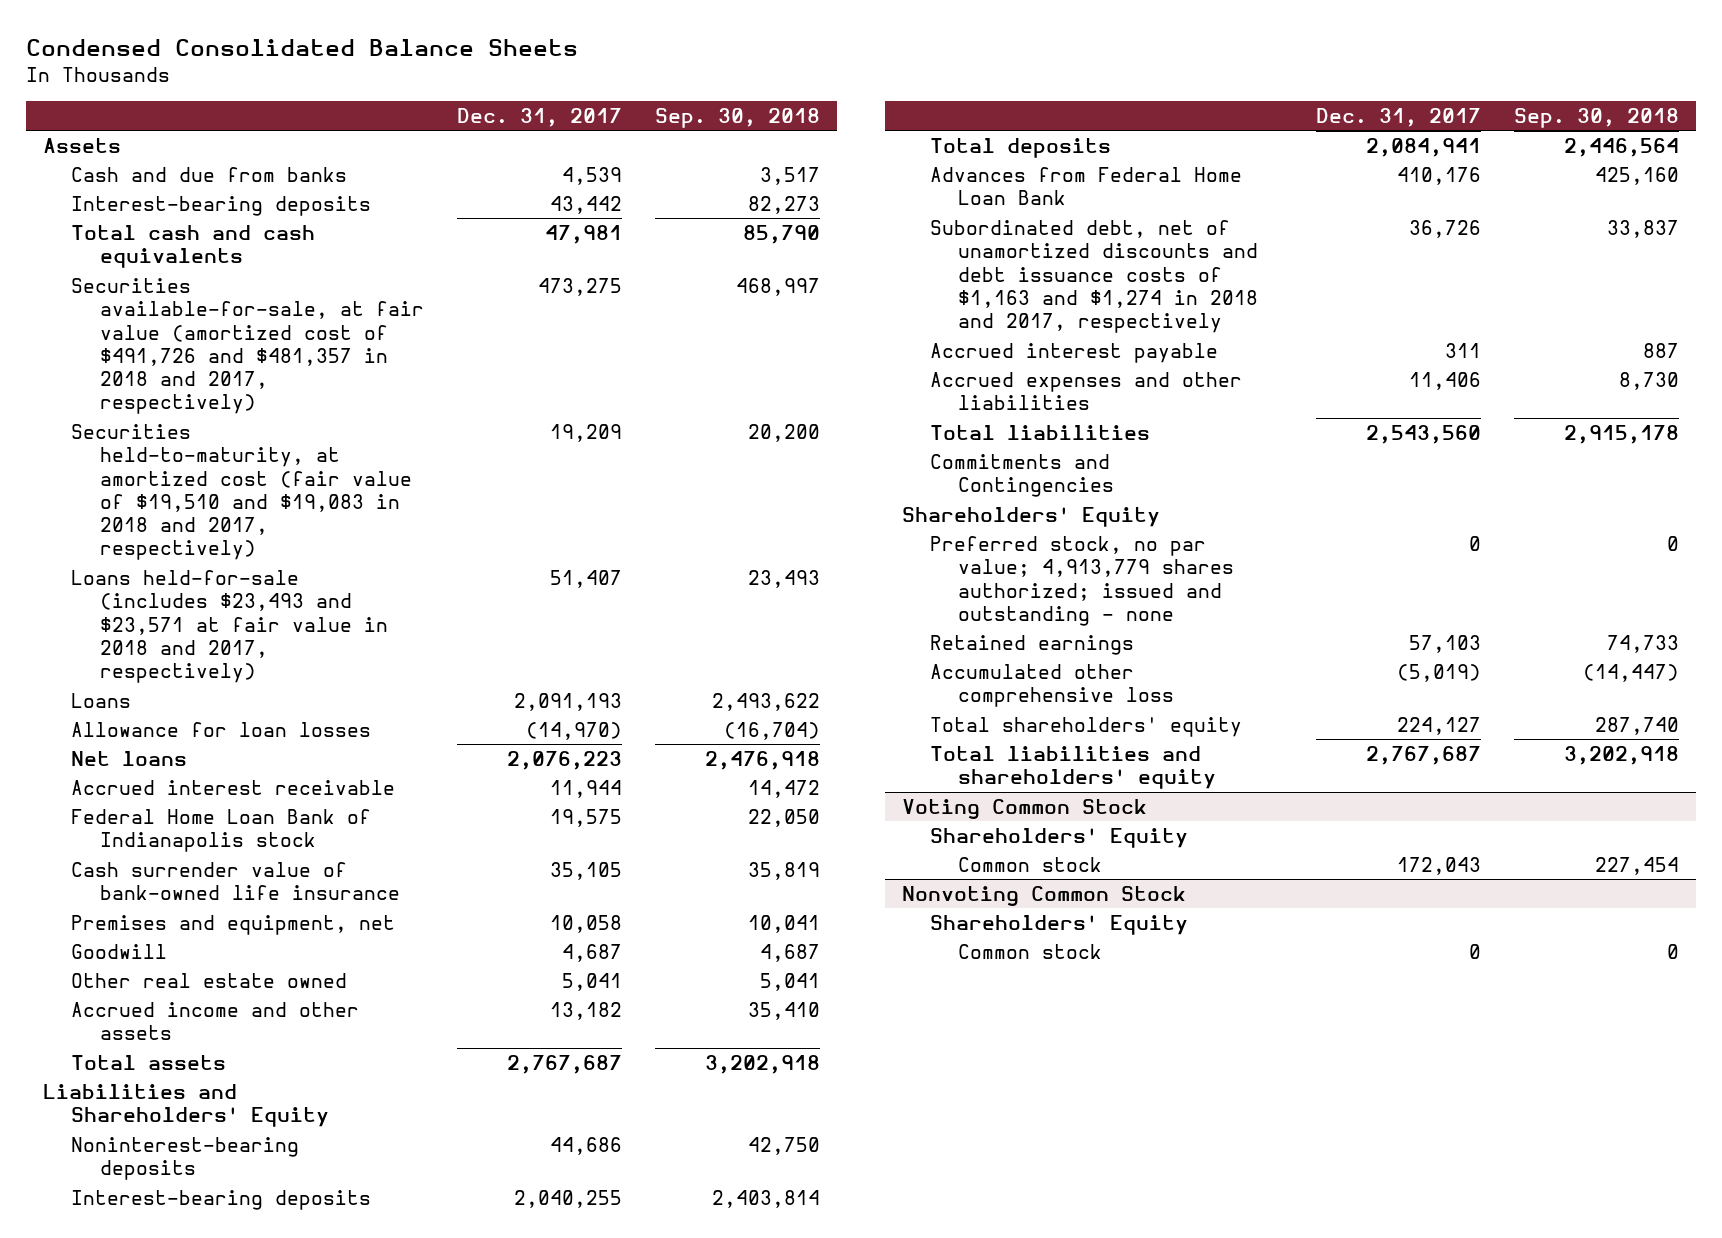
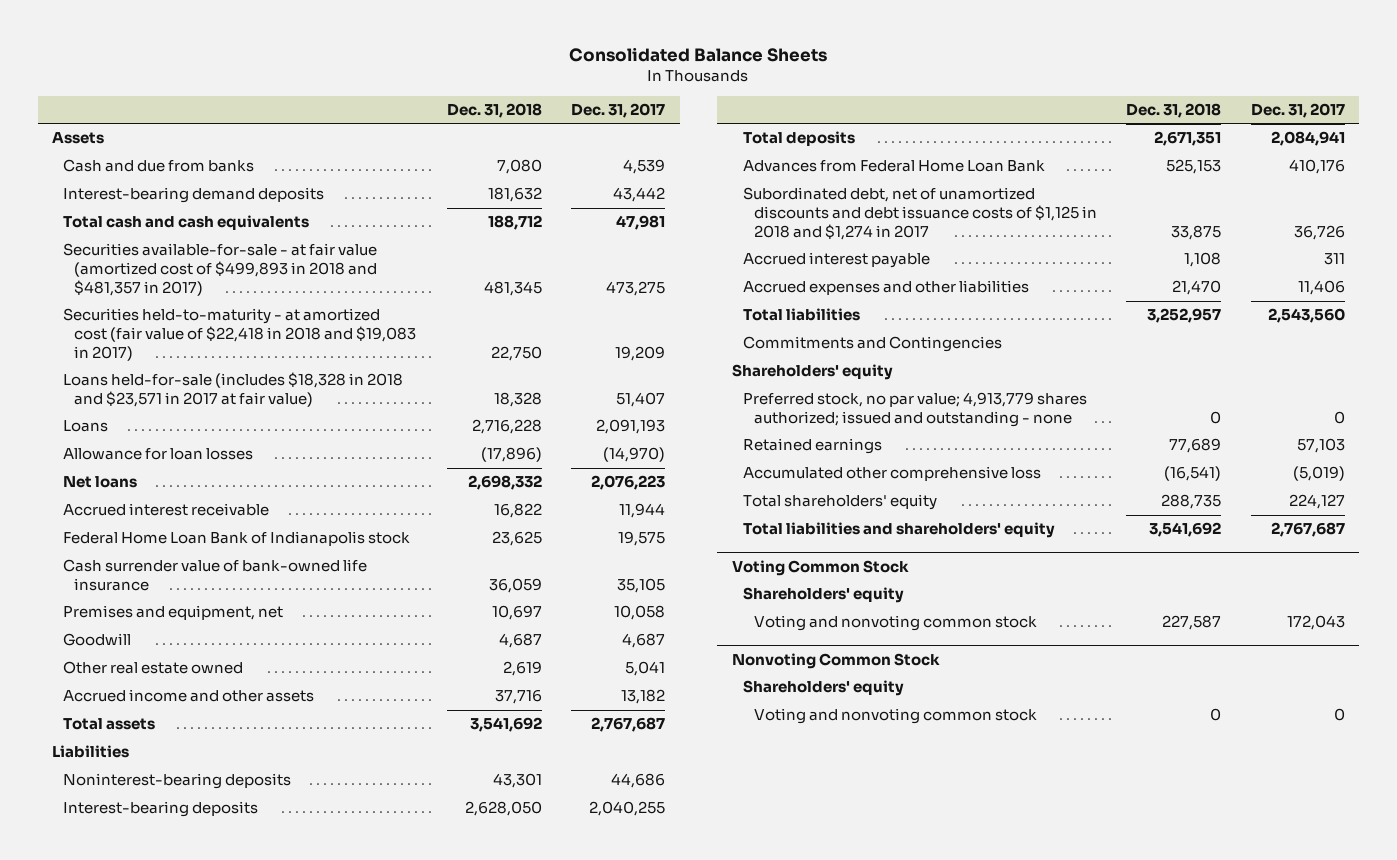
[25,38,578,56] Condensed Consolidated Balance Sheets -> [569,46,828,62] Consolidated Balance Sheets
[655,107,821,128] Sep. 30, 2018 -> none
none -> [446,103,542,119] Dec. 31, 2018
[71,195,372,216] Interest-bearing deposits -> [63,187,325,204] Interest-bearing demand deposits
[71,277,424,415] Securities available-for-sale, at fair value (amortized cost of $491,726 and $481,357 in 2018 and 2017, respectively) -> [63,243,378,296] Securities available-for-sale - at fair value (amortized cost of $499,893 in 2018 and $481,357 in 2017)
[71,423,412,561] Securities held-to-maturity, at amortized cost (fair value of $19,510 and $19,083 in 2018 and 2017, respectively) -> [63,308,417,361] Securities held-to-maturity - at amortized cost (fair value of $22,418 in 2018 and $19,083 in 2017)
[71,569,388,684] Loans held-for-sale (includes $23,493 and $23,571 at fair value in 2018 and 2017, respectively) -> [63,372,404,408] Loans held-for-sale (includes $18,328 in 2018 and $23,571 in 2017 at fair value)
[42,1083,330,1128] Liabilities and Shareholders' Equity -> none
none -> [52,745,130,759] Liabilities
[930,219,1259,334] Subordinated debt, net of unamortized discounts and debt issuance costs of $1,163 and $1,274 in 2018 and 2017, respectively -> [742,187,1097,240] Subordinated debt, net of unamortized discounts and debt issuance costs of $1,125 in 2018 and $1,274 in 2017
[901,506,1160,527] Shareholders' Equity -> [731,364,893,381] Shareholders' equity
[930,827,1189,848] Shareholders' Equity -> [742,587,904,604] Shareholders' equity
[958,856,1103,872] Common stock -> [753,615,1037,632] Voting and nonvoting common stock
[930,914,1189,935] Shareholders' Equity -> [742,680,904,697] Shareholders' equity
[958,943,1103,959] Common stock -> [753,708,1037,725] Voting and nonvoting common stock

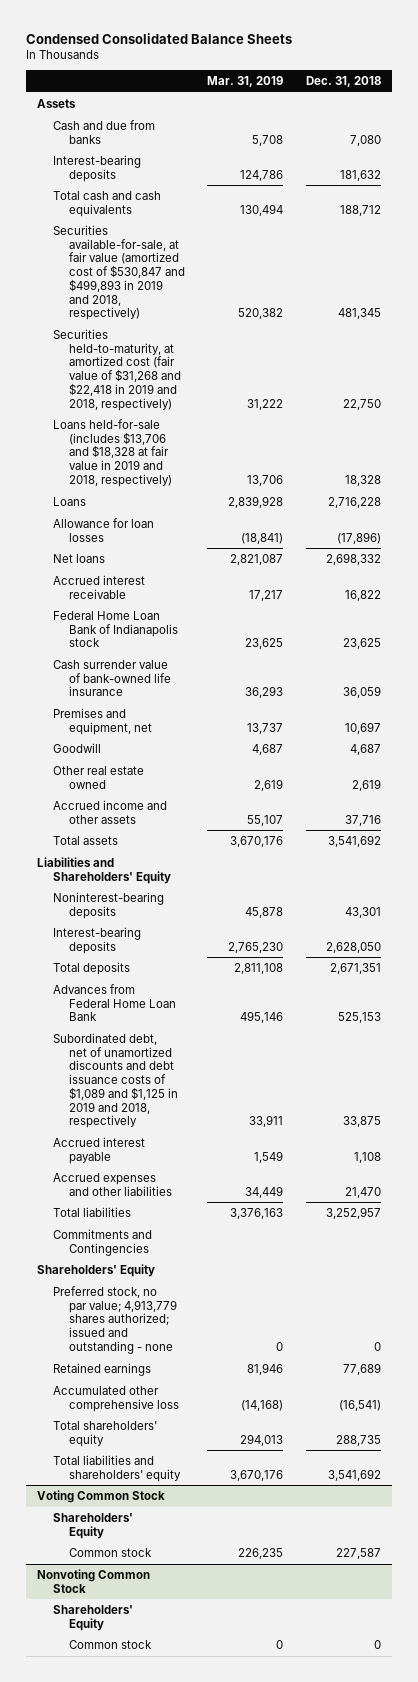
[569,46,828,62] Consolidated Balance Sheets -> [25,32,292,44] Condensed Consolidated Balance Sheets
[571,103,666,119] Dec. 31, 2017 -> none
none -> [207,76,284,88] Mar. 31, 2019
[63,187,325,204] Interest-bearing demand deposits -> [52,154,141,182] Interest-bearing deposits
[63,243,378,296] Securities available-for-sale - at fair value (amortized cost of $499,893 in 2018 and $481,357 in 2017) -> [52,224,185,321] Securities available-for-sale, at fair value (amortized cost of $530,847 and $499,893 in 2019 and 2018, respectively)
[63,308,417,361] Securities held-to-maturity - at amortized cost (fair value of $22,418 in 2018 and $19,083 in 2017) -> [52,328,181,411] Securities held-to-maturity, at amortized cost (fair value of $31,268 and $22,418 in 2019 and 2018, respectively)
[63,372,404,408] Loans held-for-sale (includes $18,328 in 2018 and $23,571 in 2017 at fair value) -> [52,418,172,487] Loans held-for-sale (includes $13,706 and $18,328 at fair value in 2019 and 2018, respectively)
[52,745,130,759] Liabilities -> none
none -> [37,856,171,884] Liabilities and Shareholders' Equity
[742,187,1097,240] Subordinated debt, net of unamortized discounts and debt issuance costs of $1,125 in 2018 and $1,274 in 2017 -> [52,1032,178,1129] Subordinated debt, net of unamortized discounts and debt issuance costs of $1,089 and $1,125 in 2019 and 2018, respectively
[731,364,893,381] Shareholders' equity -> [37,1263,156,1277] Shareholders' Equity
[742,587,904,604] Shareholders' equity -> [52,1512,133,1539] Shareholders' Equity
[753,615,1037,632] Voting and nonvoting common stock -> [68,1547,152,1557] Common stock
[742,680,904,697] Shareholders' equity -> [52,1604,133,1631] Shareholders' Equity
[753,708,1037,725] Voting and nonvoting common stock -> [68,1639,152,1649] Common stock

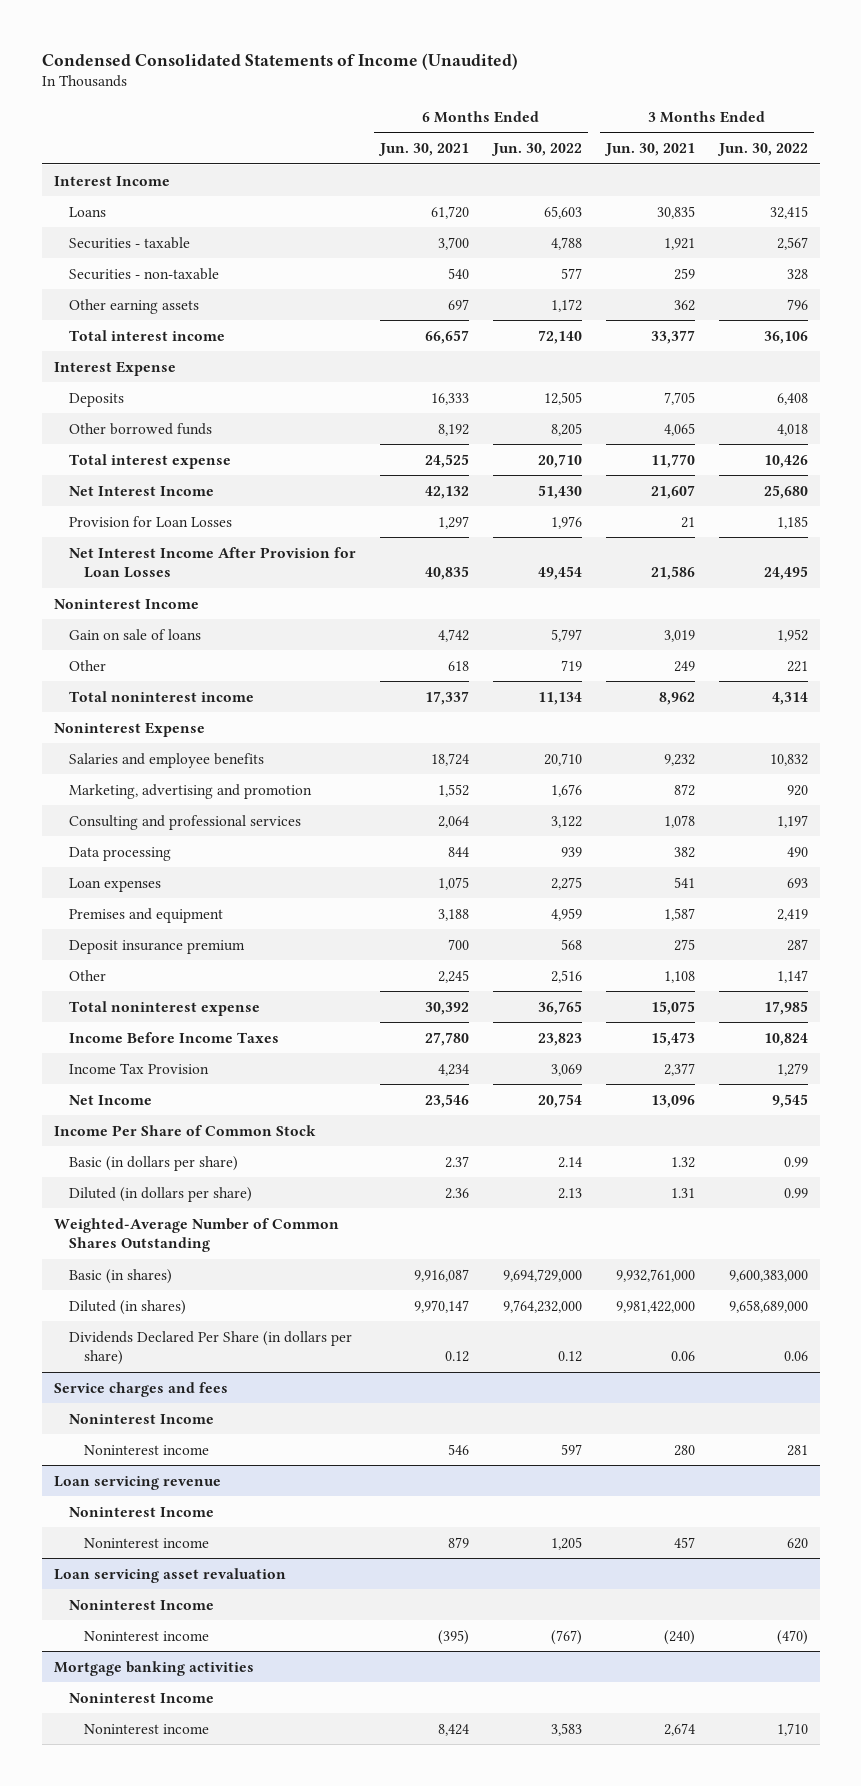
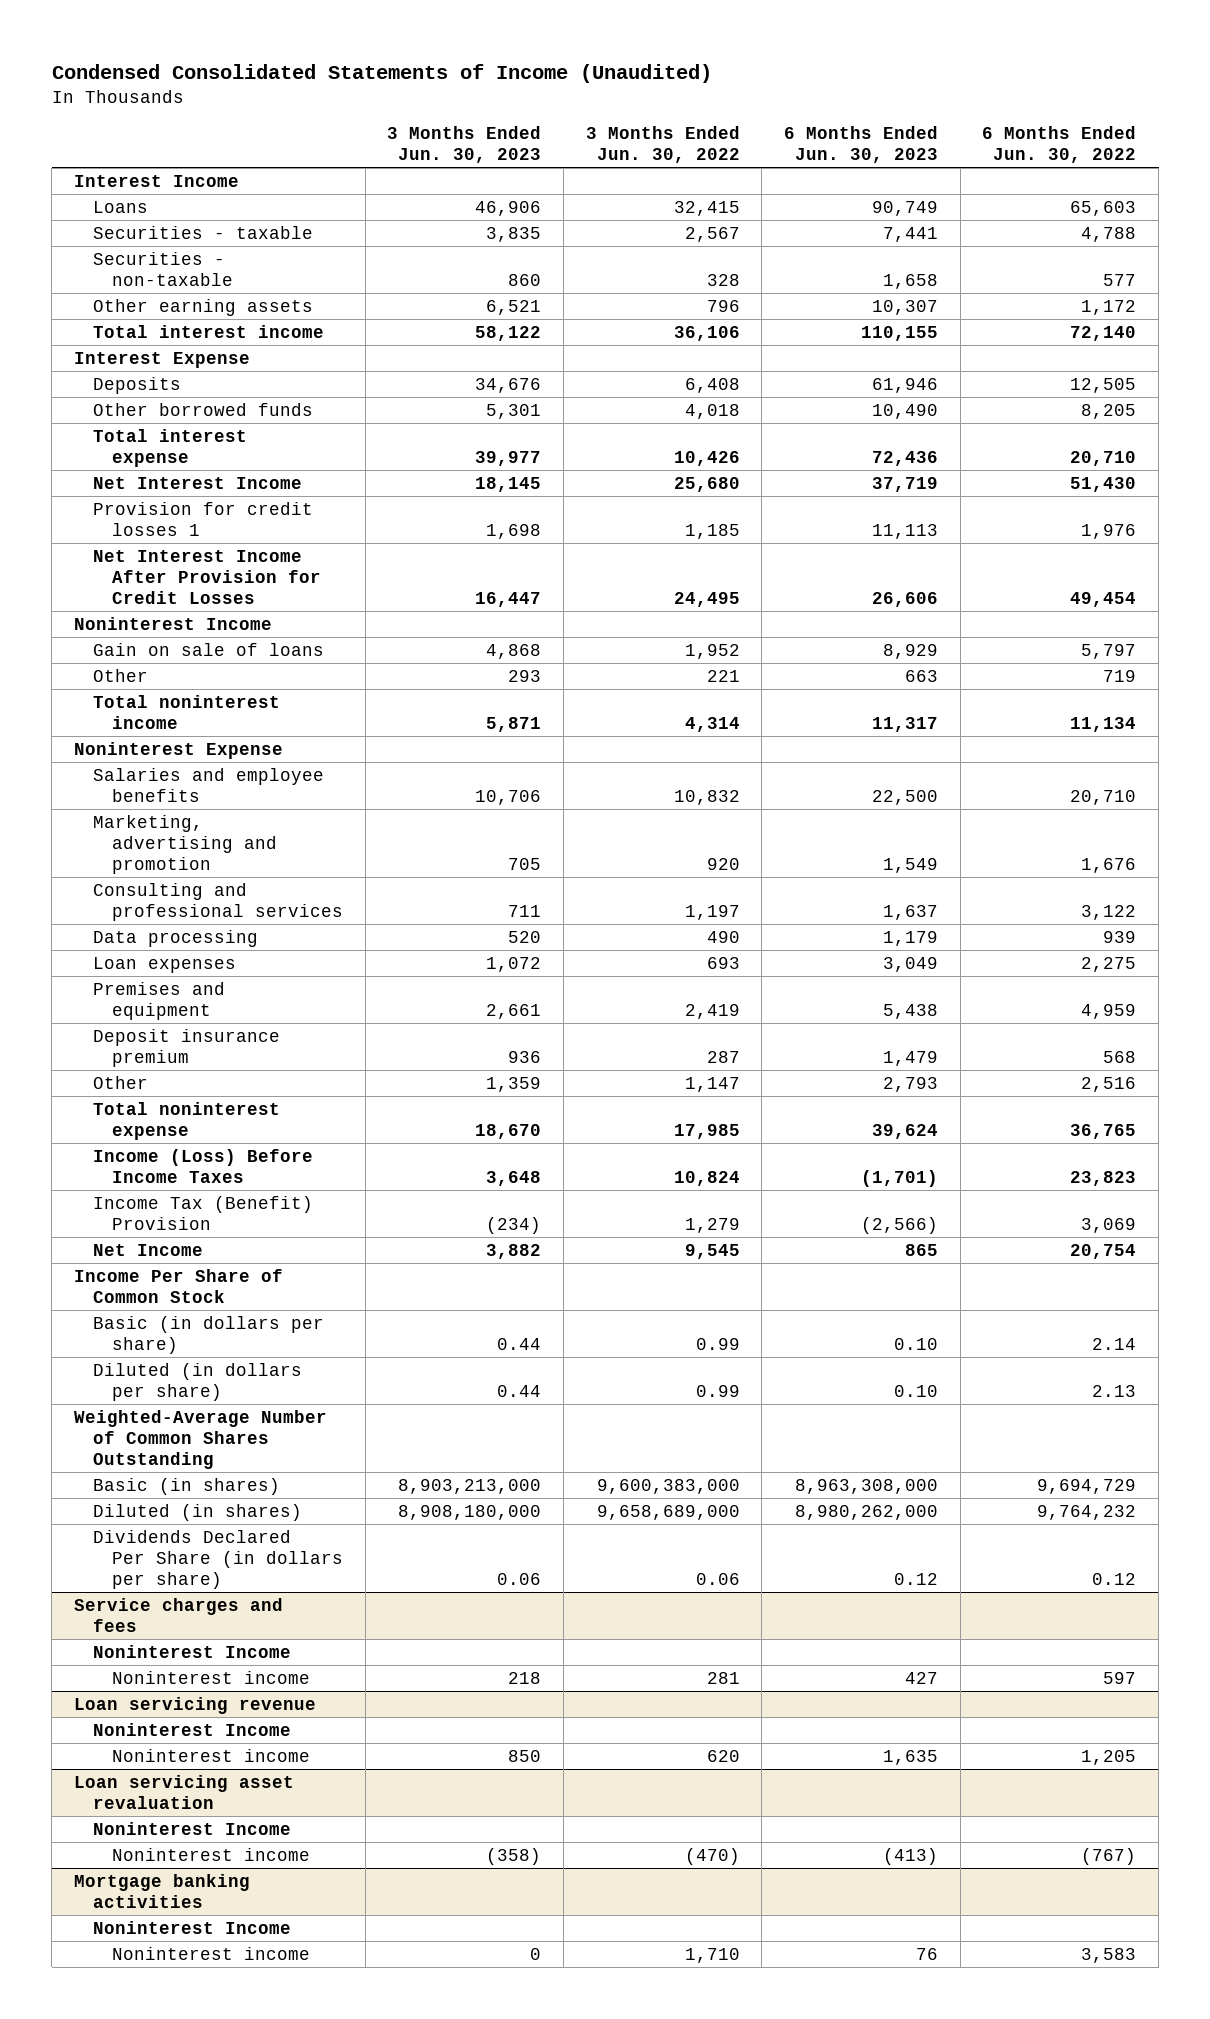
[377,143,469,157] Jun. 30, 2021 -> none
[603,143,695,157] Jun. 30, 2021 -> none
none -> [387,126,542,164] 3 Months Ended Jun. 30, 2023
none -> [784,126,939,164] 6 Months Ended Jun. 30, 2023
[68,515,232,527] Provision for Loan Losses -> [92,501,313,536] Provision for credit losses 1
[68,546,356,579] Net Interest Income After Provision for Loan Losses -> [92,549,321,604] Net Interest Income After Provision for Credit Losses
[68,1031,279,1043] Income Before Income Taxes -> [92,1148,313,1183] Income (Loss) Before Income Taxes
[68,1062,209,1074] Income Tax Provision -> [92,1195,313,1230] Income Tax (Benefit) Provision
[502,1268,582,1282] 9,694,729,000 -> [1037,1478,1137,1494] 9,694,729
[502,1299,582,1313] 9,764,232,000 -> [1037,1504,1137,1520] 9,764,232

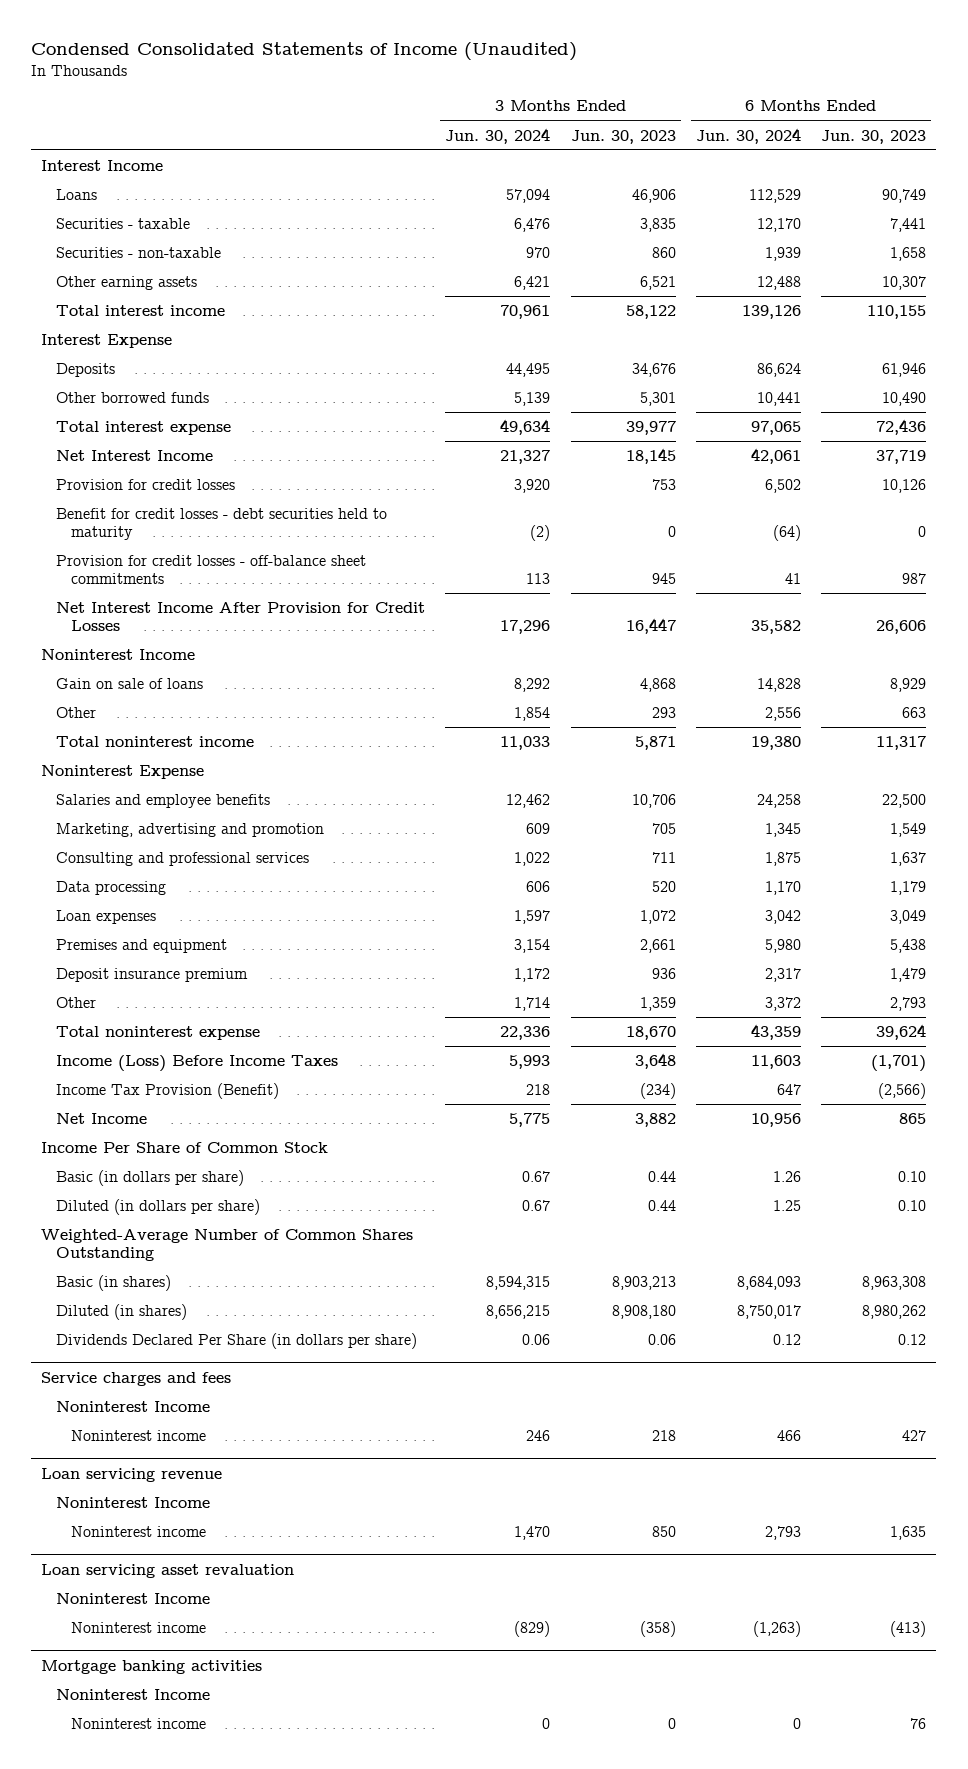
[585,126,740,164] 3 Months Ended Jun. 30, 2022 -> none
[982,126,1137,164] 6 Months Ended Jun. 30, 2022 -> none
none -> [445,127,551,144] Jun. 30, 2024
none -> [695,127,801,144] Jun. 30, 2024
[92,501,313,536] Provision for credit losses 1 -> [56,478,236,490] Provision for credit losses
[486,523,542,539] 1,698 -> [651,478,676,490] 753
[872,523,939,539] 11,113 -> [882,478,927,493] 10,126
none -> [56,507,388,540] Benefit for credit losses - debt securities held to maturity
none -> [56,554,367,584] Provision for credit losses - off-balance sheet commitments
[92,1195,313,1230] Income Tax (Benefit) Provision -> [56,1082,280,1099] Income Tax Provision (Benefit)
[398,1478,542,1494] 8,903,213,000 -> [611,1275,676,1290] 8,903,213
[795,1478,939,1494] 8,963,308,000 -> [862,1275,927,1290] 8,963,308
[398,1504,542,1520] 8,908,180,000 -> [611,1304,676,1319] 8,908,180
[795,1504,939,1520] 8,980,262,000 -> [862,1304,927,1319] 8,980,262

